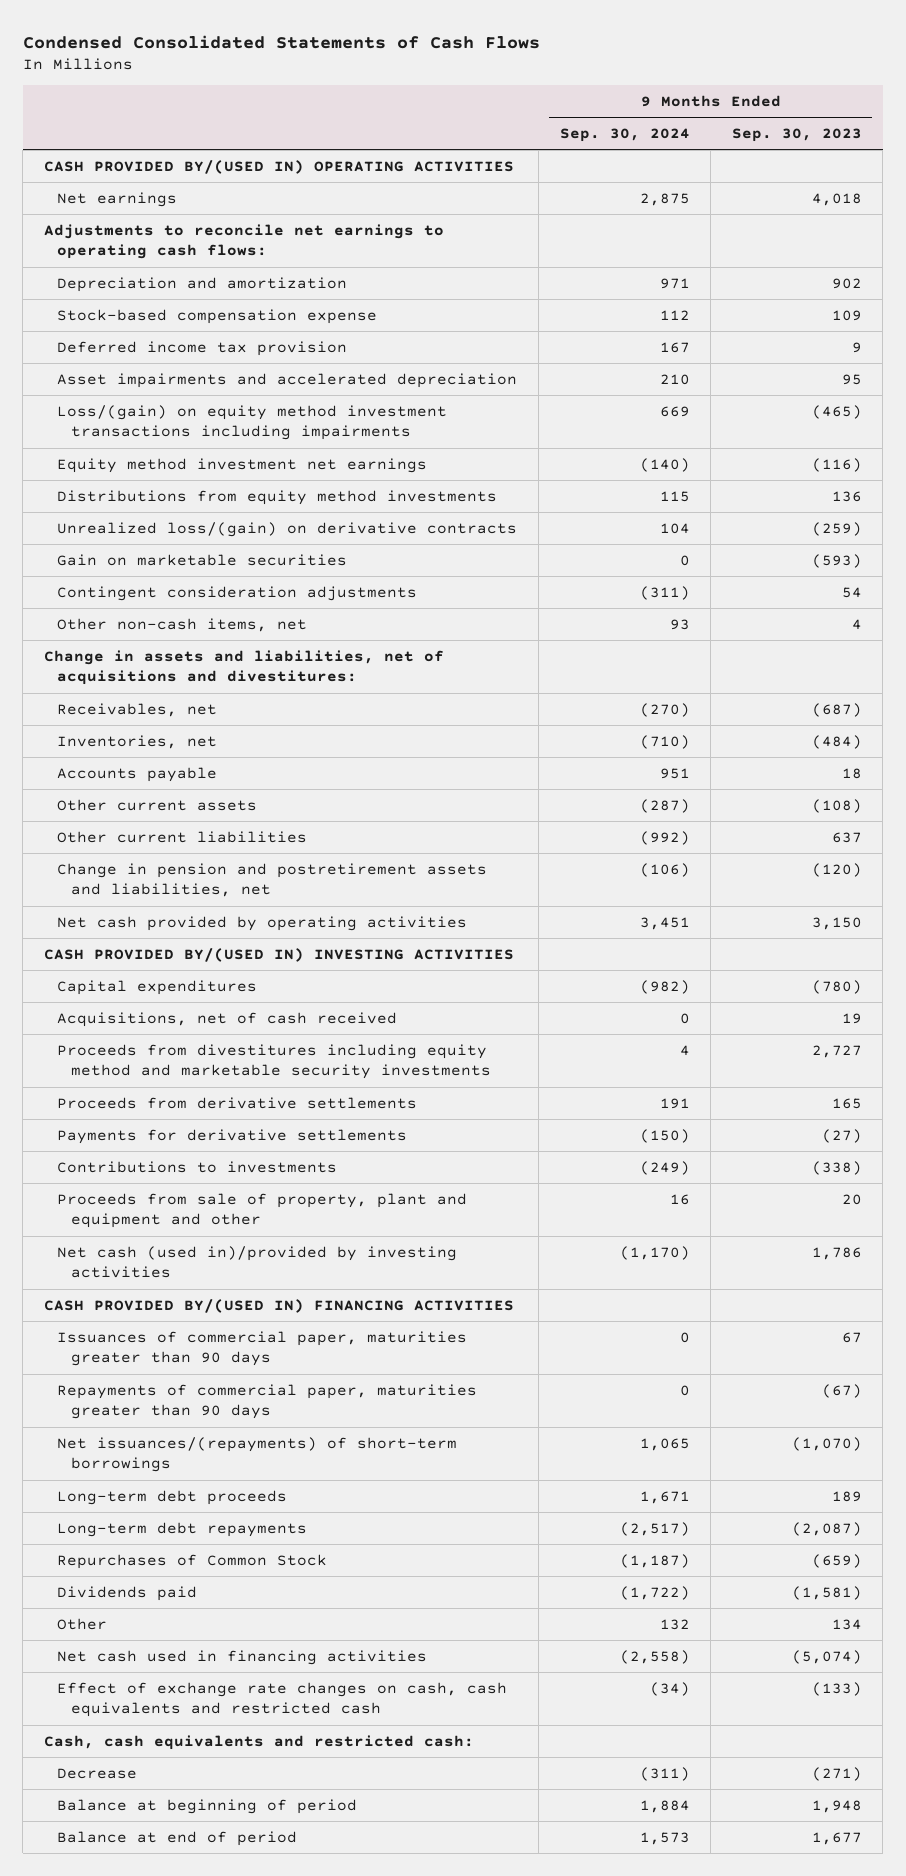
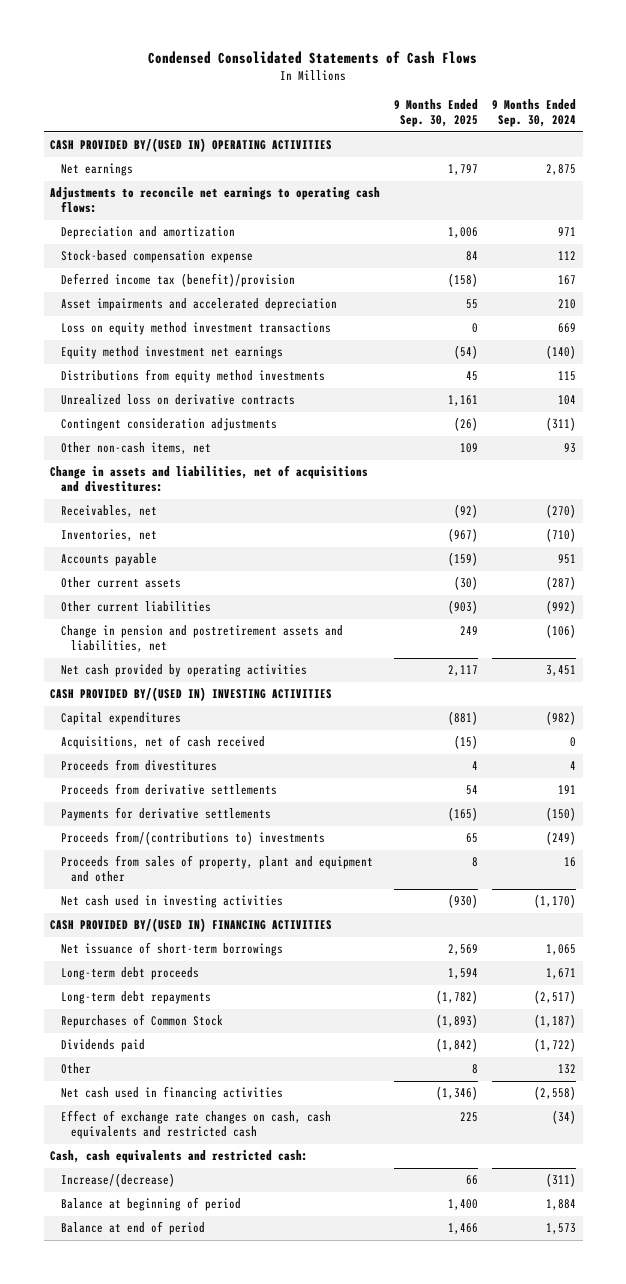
[731,127,862,142] Sep. 30, 2023 -> none
none -> [394,99,479,128] 9 Months Ended Sep. 30, 2025
[57,340,348,356] Deferred income tax provision -> [60,273,295,288] Deferred income tax (benefit)/provision
[57,404,448,441] Loss/(gain) on equity method investment transactions including impairments -> [60,322,331,336] Loss on equity method investment transactions
[57,553,348,566] Gain on marketable securities -> none
[57,521,518,537] Unrealized loss/(gain) on derivative contracts -> [60,394,295,406] Unrealized loss on derivative contracts
[57,1043,491,1080] Proceeds from divestitures including equity method and marketable security investments -> [60,759,217,772] Proceeds from divestitures
[57,1160,338,1173] Contributions to investments -> [60,831,325,846] Proceeds from/(contributions to) investments
[57,1192,468,1229] Proceeds from sale of property, plant and equipment and other -> [60,855,373,883] Proceeds from sales of property, plant and equipment and other
[57,1245,458,1279] Net cash (used in)/provided by investing activities -> [60,895,283,909] Net cash used in investing activities
[57,1330,468,1367] Issuances of commercial paper, maturities greater than 90 days -> none
[57,1383,478,1420] Repayments of commercial paper, maturities greater than 90 days -> none
[57,1436,458,1473] Net issuances/(repayments) of short-term borrowings -> [60,942,283,957] Net issuance of short-term borrowings
[57,1767,138,1779] Decrease -> [60,1173,175,1188] Increase/(decrease)

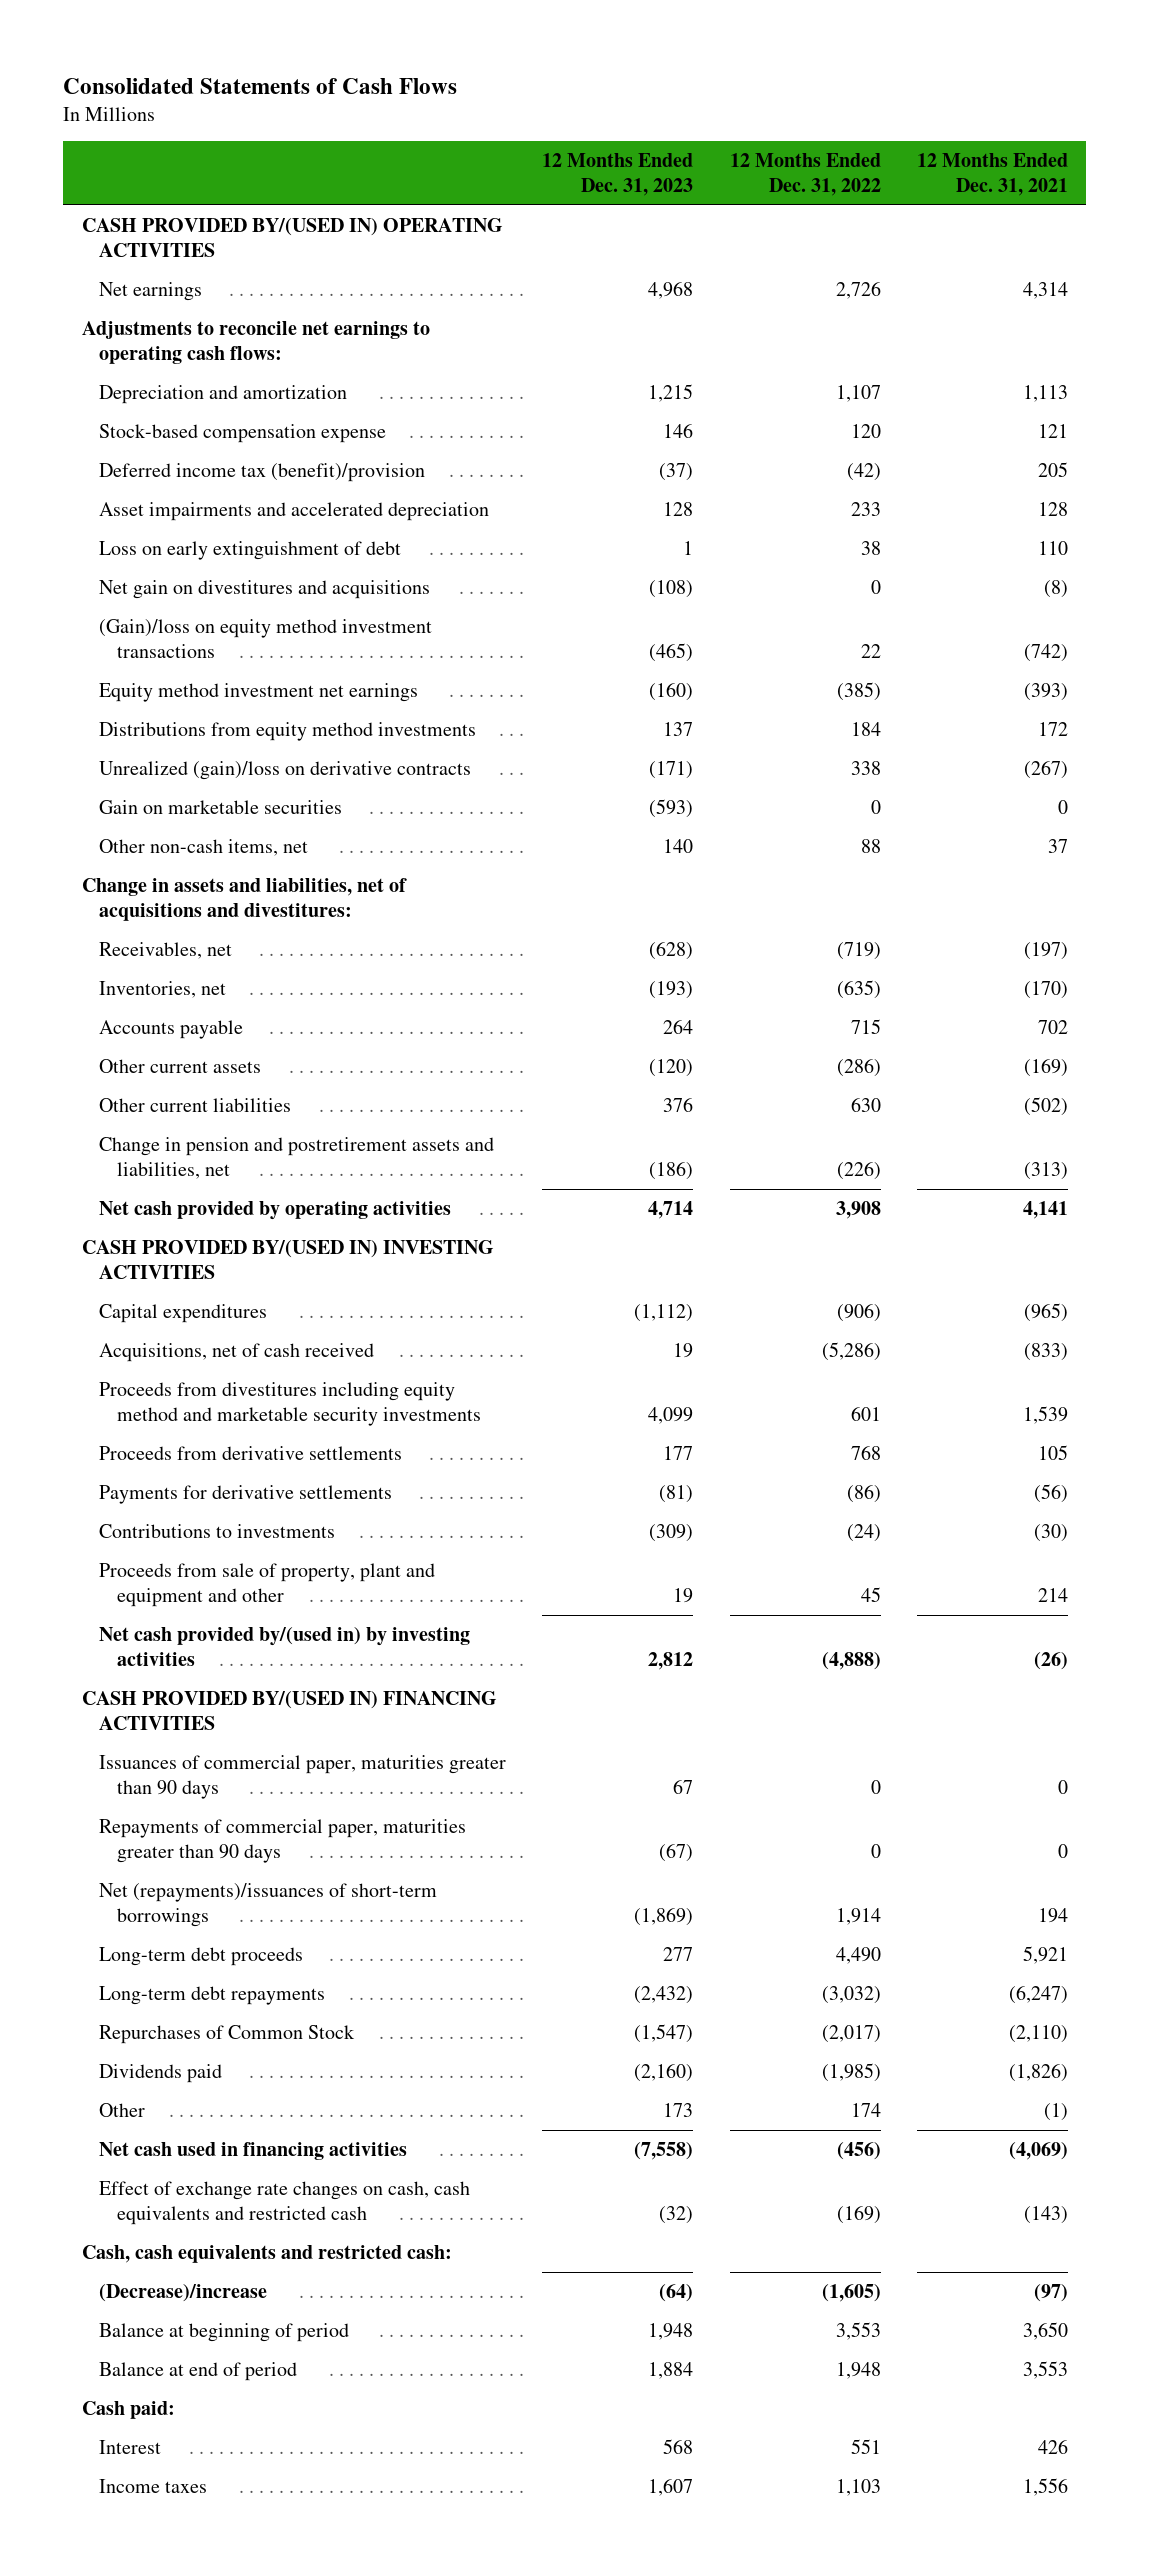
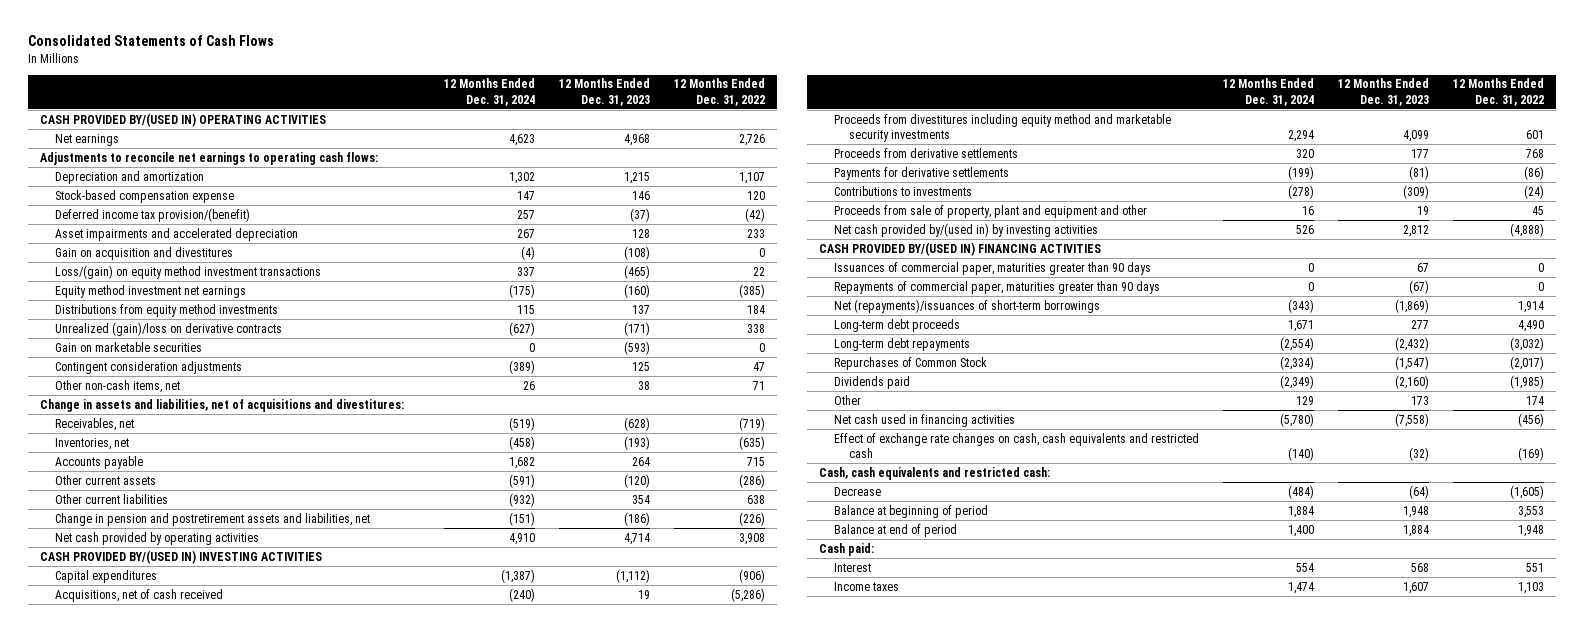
[916,153,1068,197] 12 Months Ended Dec. 31, 2021 -> none
none -> [443,78,535,106] 12 Months Ended Dec. 31, 2024
[99,462,426,482] Deferred income tax (benefit)/provision -> [54,207,250,222] Deferred income tax provision/(benefit)
[99,540,402,560] Loss on early extinguishment of debt -> none
[99,579,431,599] Net gain on divestitures and acquisitions -> [54,246,233,260] Gain on acquisition and divestitures
[99,618,433,658] (Gain)/loss on equity method investment transactions -> [54,264,321,279] Loss/(gain) on equity method investment transactions
none -> [54,360,242,374] Contingent consideration adjustments
[663,838,694,853] 140 -> [637,380,650,390] 38
[860,838,881,853] 88 -> [752,380,765,390] 71
[663,1096,694,1112] 376 -> [631,494,650,504] 354
[850,1096,881,1112] 630 -> [746,494,765,504] 638
[99,2283,268,2302] (Decrease)/increase -> [834,486,882,496] Decrease

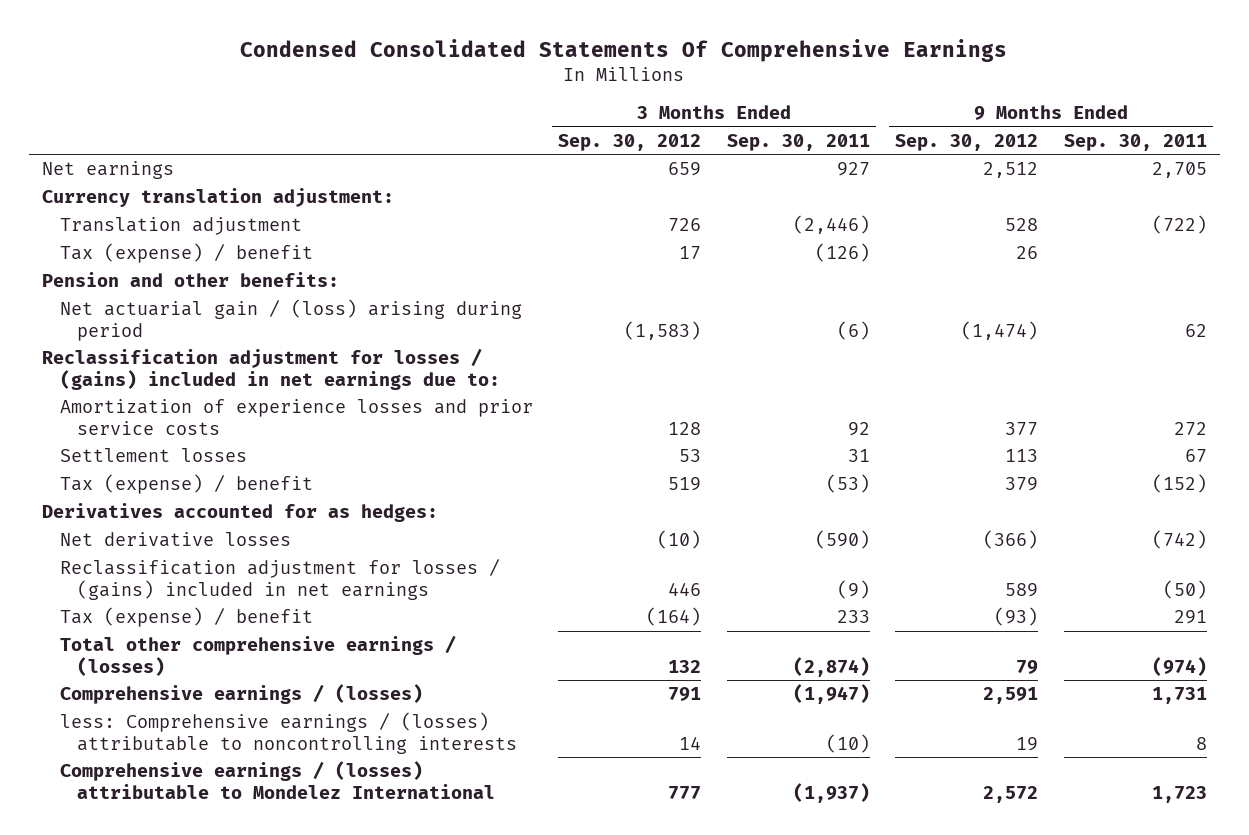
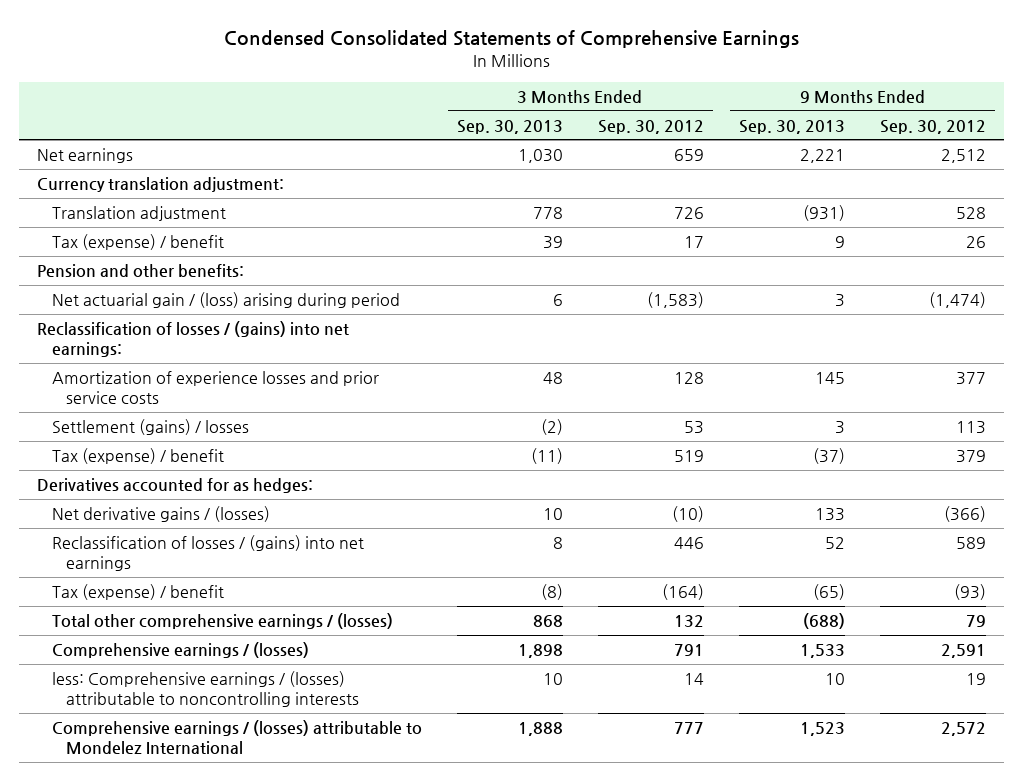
[240,39,1008,63] Condensed Consolidated Statements Of Comprehensive Earnings -> [223,30,799,49] Condensed Consolidated Statements of Comprehensive Earnings
[726,133,870,151] Sep. 30, 2011 -> none
[1063,133,1207,151] Sep. 30, 2011 -> none
none -> [456,119,563,134] Sep. 30, 2013
none -> [739,119,846,134] Sep. 30, 2013
[41,348,500,390] Reclassification adjustment for losses / (gains) included in net earnings due to: -> none
none -> [37,320,350,358] Reclassification of losses / (gains) into net earnings:
[59,448,247,463] Settlement losses -> [51,418,249,435] Settlement (gains) / losses
[59,532,291,548] Net derivative losses -> [51,505,270,522] Net derivative gains / (losses)
[59,559,500,600] Reclassification adjustment for losses / (gains) included in net earnings -> [51,534,364,572] Reclassification of losses / (gains) into net earnings

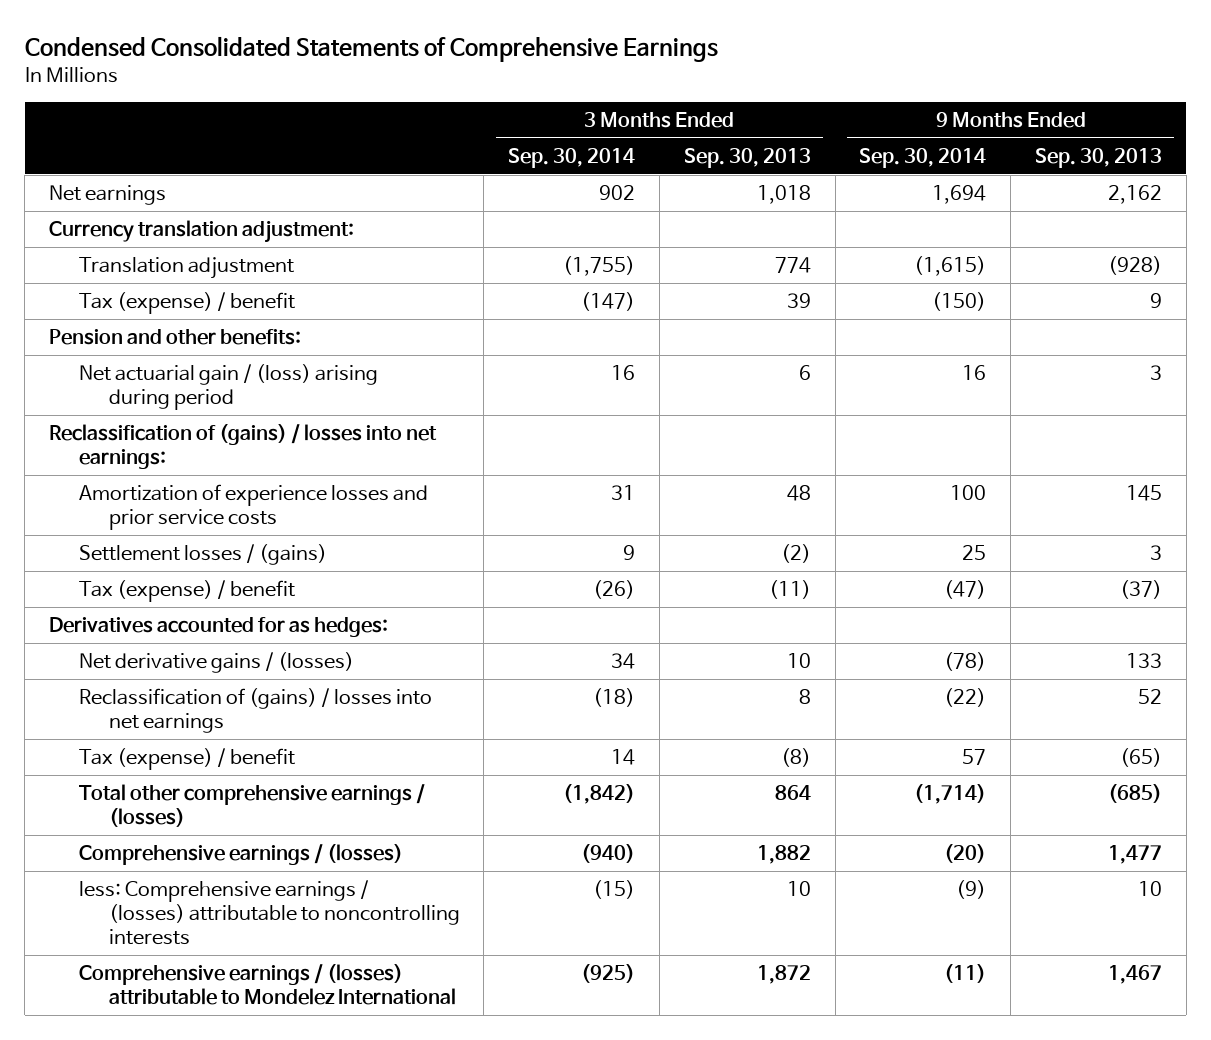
[597,119,704,134] Sep. 30, 2012 -> none
[880,119,987,134] Sep. 30, 2012 -> none
none -> [508,147,636,168] Sep. 30, 2014
none -> [859,147,987,168] Sep. 30, 2014
[517,148,563,163] 1,030 -> [756,185,811,205] 1,018
[800,148,846,163] 2,221 -> [1107,185,1162,205] 2,162
[532,206,563,219] 778 -> [774,257,811,274] 774
[803,204,846,221] (931) -> [1107,256,1162,276] (928)
[37,320,350,358] Reclassification of losses / (gains) into net earnings: -> [49,424,438,470] Reclassification of (gains) / losses into net earnings:
[51,418,249,435] Settlement (gains) / losses -> [78,544,327,566] Settlement losses / (gains)
[51,534,364,572] Reclassification of losses / (gains) into net earnings -> [78,688,432,734] Reclassification of (gains) / losses into net earnings
[532,614,563,627] 868 -> [774,785,811,801] 864
[803,612,846,629] (688) -> [1107,784,1162,804] (685)
[517,643,563,658] 1,898 -> [756,845,811,865] 1,882
[800,643,846,658] 1,533 -> [1107,845,1162,865] 1,477
[517,721,563,736] 1,888 -> [756,965,811,985] 1,872
[800,721,846,736] 1,523 -> [1107,965,1162,985] 1,467

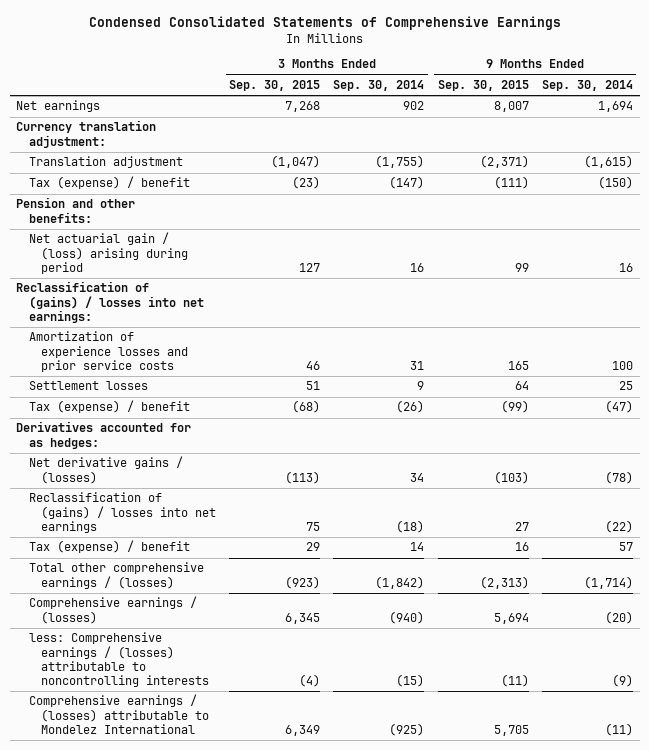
[683,147,811,168] Sep. 30, 2013 -> none
[1034,147,1162,168] Sep. 30, 2013 -> none
none -> [229,80,321,92] Sep. 30, 2015
none -> [437,80,529,92] Sep. 30, 2015
[78,544,327,566] Settlement losses / (gains) -> [28,381,148,391] Settlement losses

